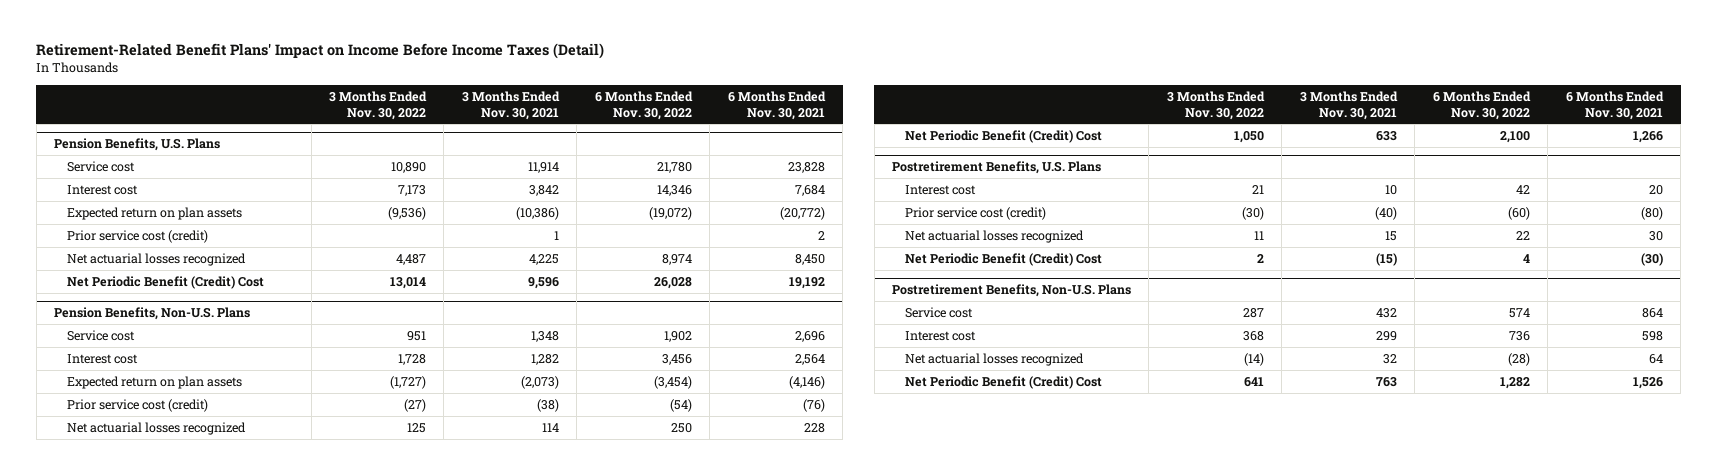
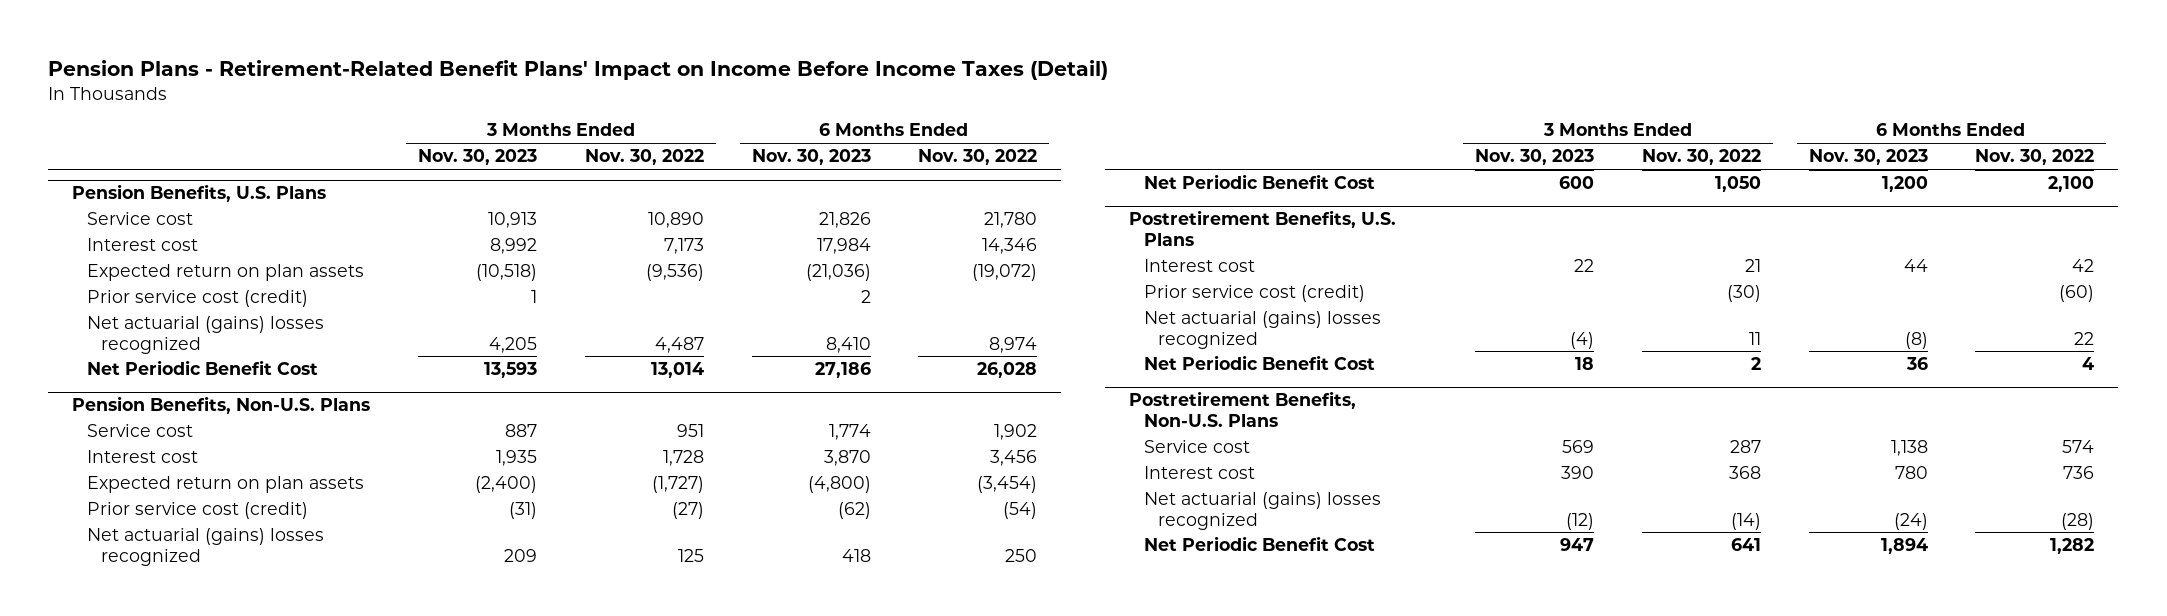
[36,43,605,60] Retirement-Related Benefit Plans' Impact on Income Before Income Taxes (Detail) -> [48,59,1109,80] Pension Plans - Retirement-Related Benefit Plans' Impact on Income Before Income Taxes (Detail)
[461,90,560,120] 3 Months Ended Nov. 30, 2021 -> none
[727,90,826,120] 6 Months Ended Nov. 30, 2021 -> none
none -> [418,149,538,166] Nov. 30, 2023
none -> [751,149,871,166] Nov. 30, 2023
[67,252,247,266] Net actuarial losses recognized -> [86,316,324,354] Net actuarial (gains) losses recognized
[67,275,265,289] Net Periodic Benefit (Credit) Cost -> [86,360,318,376] Net Periodic Benefit Cost
[67,421,247,435] Net actuarial losses recognized -> [86,528,324,566] Net actuarial (gains) losses recognized
[905,129,1103,143] Net Periodic Benefit (Credit) Cost -> [1143,174,1375,190] Net Periodic Benefit Cost
[905,229,1085,243] Net actuarial losses recognized -> [1143,311,1381,349] Net actuarial (gains) losses recognized
[905,252,1103,266] Net Periodic Benefit (Credit) Cost -> [1143,355,1375,371] Net Periodic Benefit Cost
[905,352,1085,366] Net actuarial losses recognized -> [1143,492,1381,530] Net actuarial (gains) losses recognized
[905,375,1103,389] Net Periodic Benefit (Credit) Cost -> [1143,536,1375,552] Net Periodic Benefit Cost

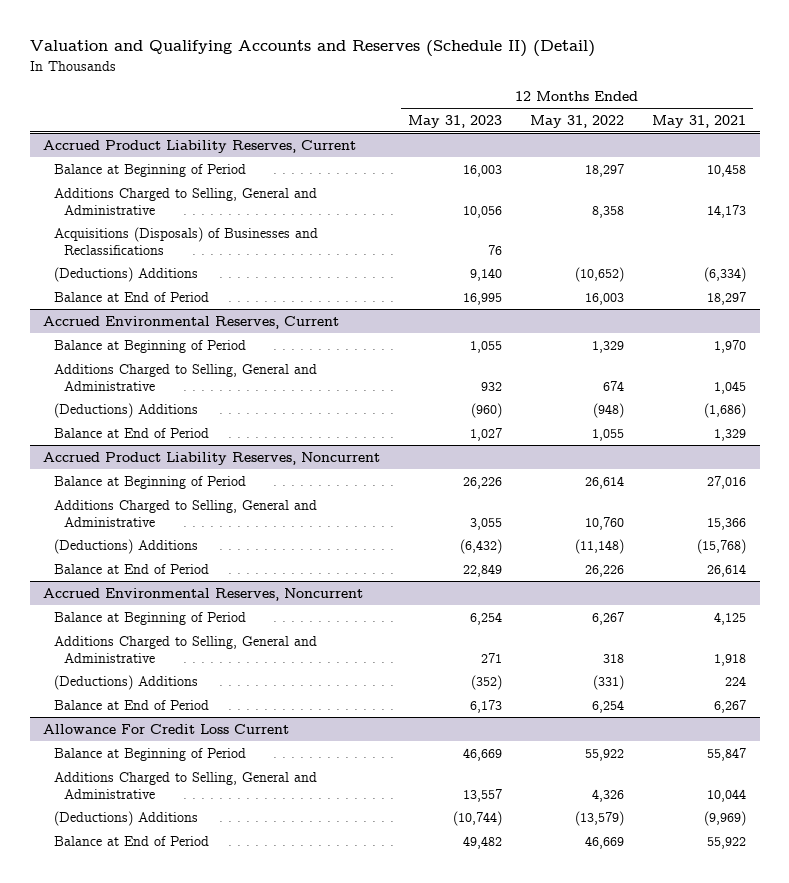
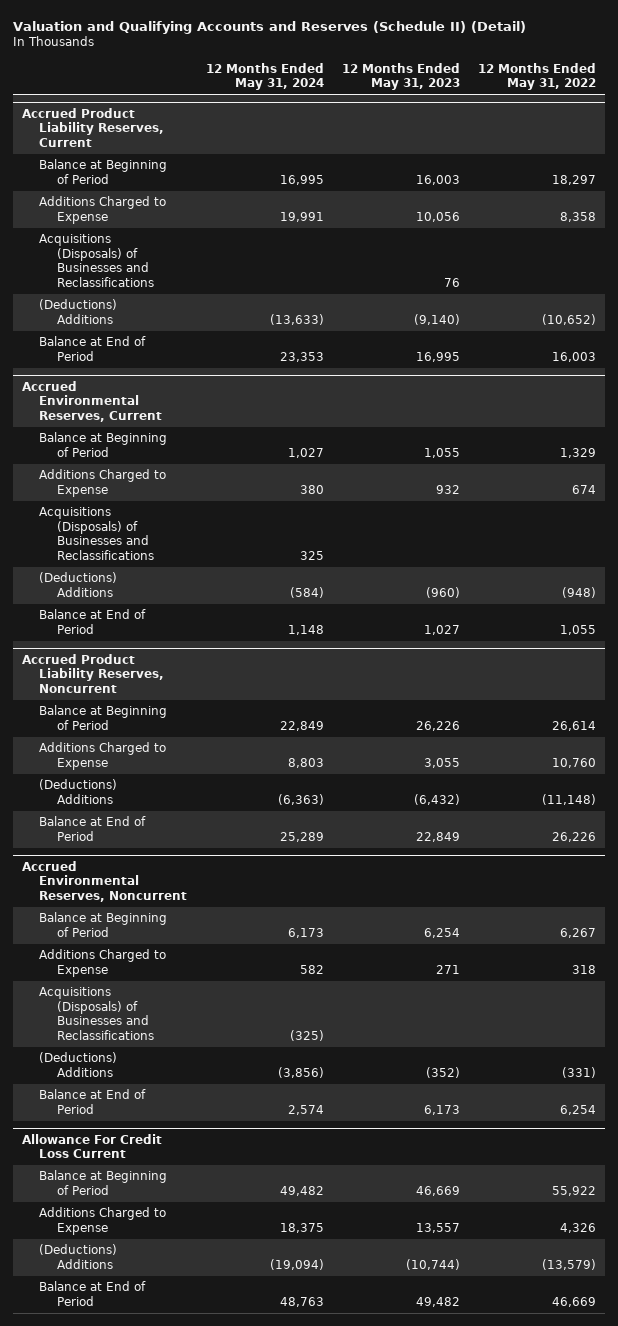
[651,115,746,129] May 31, 2021 -> none
none -> [205,62,324,91] 12 Months Ended May 31, 2024
[53,187,317,215] Additions Charged to Selling, General and Administrative -> [39,196,167,224] Additions Charged to Expense
[470,267,503,281] 9,140 -> [413,313,460,325] (9,140)
[53,363,317,391] Additions Charged to Selling, General and Administrative -> [39,469,167,497] Additions Charged to Expense
none -> [39,507,154,560] Acquisitions (Disposals) of Businesses and Reclassifications
[53,499,317,527] Additions Charged to Selling, General and Administrative -> [39,742,167,770] Additions Charged to Expense
[53,635,317,663] Additions Charged to Selling, General and Administrative -> [39,949,167,977] Additions Charged to Expense
none -> [39,987,154,1040] Acquisitions (Disposals) of Businesses and Reclassifications
[53,771,317,799] Additions Charged to Selling, General and Administrative -> [39,1207,167,1235] Additions Charged to Expense

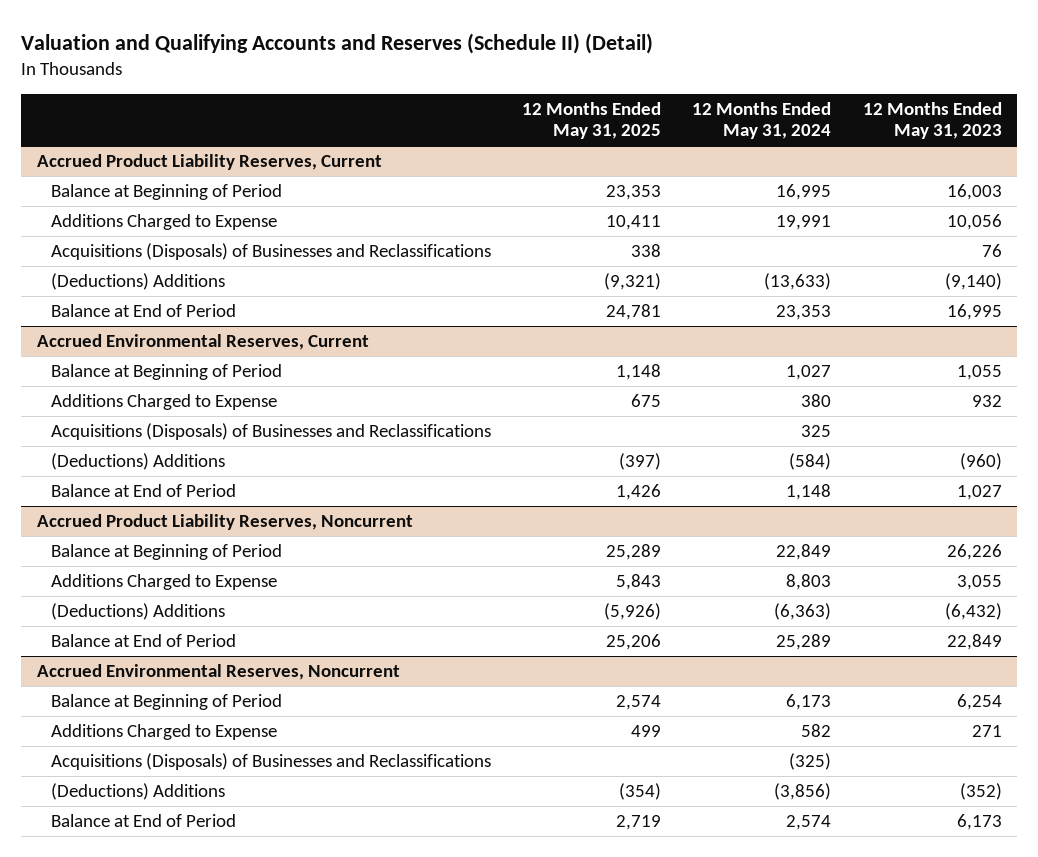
[477,62,596,91] 12 Months Ended May 31, 2022 -> none
none -> [522,101,662,140] 12 Months Ended May 31, 2025
[21,1133,162,1159] Allowance For Credit Loss Current -> none
[39,1170,168,1195] Balance at Beginning of Period -> none
[39,1207,167,1235] Additions Charged to Expense -> none
[39,1244,118,1269] (Deductions) Additions -> none
[39,1281,147,1306] Balance at End of Period -> none

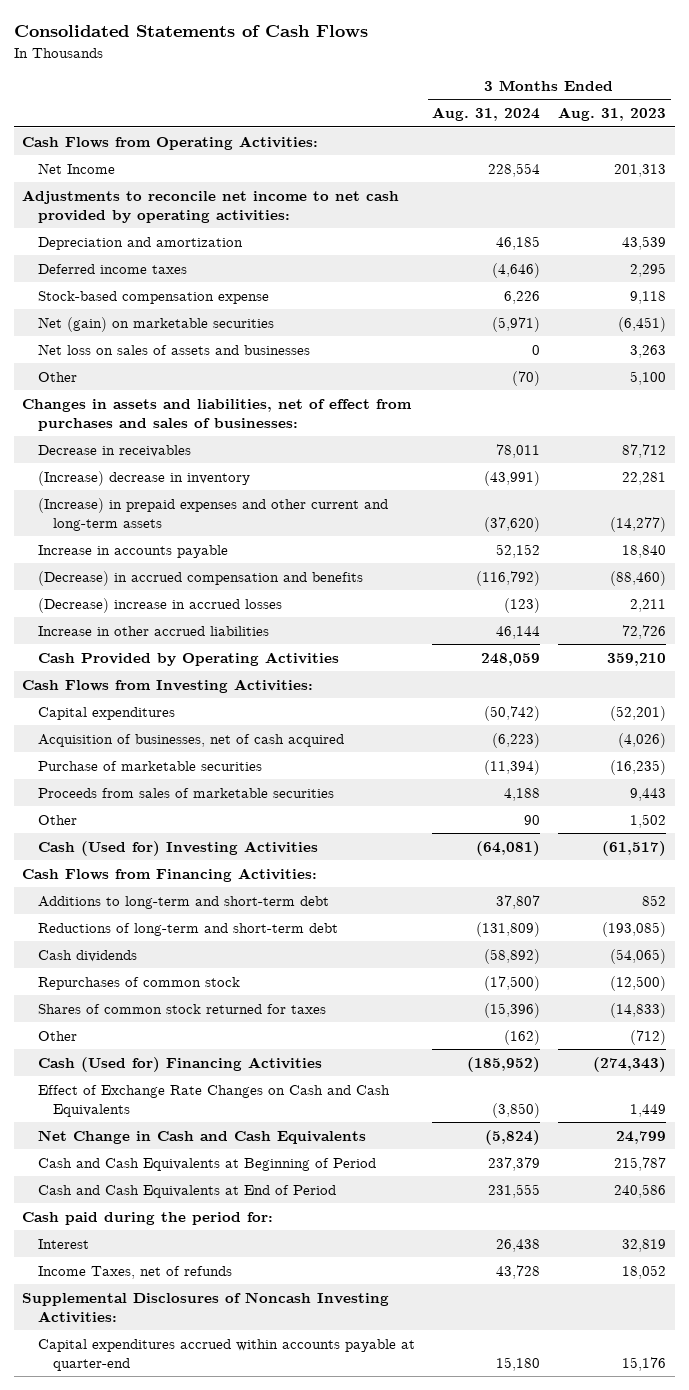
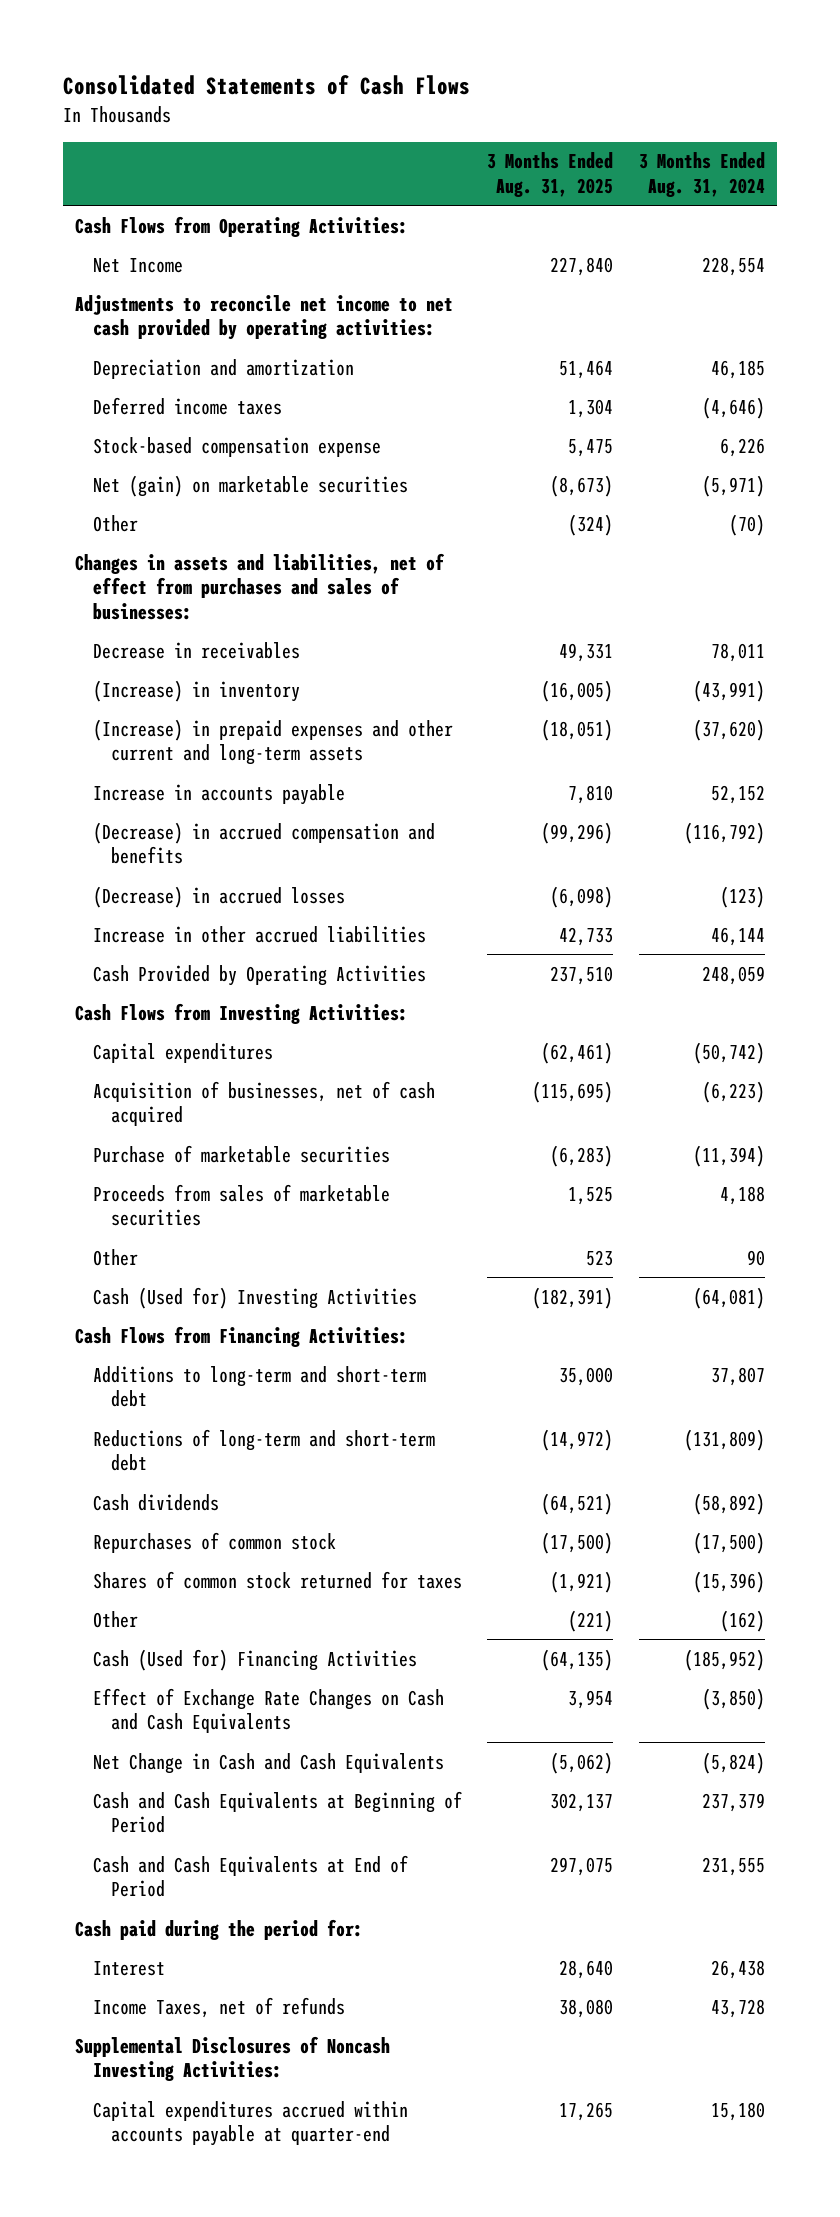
[558,107,667,122] Aug. 31, 2023 -> none
none -> [487,152,614,197] 3 Months Ended Aug. 31, 2025
[37,343,310,355] Net loss on sales of assets and businesses -> none
[37,470,250,486] (Increase) decrease in inventory -> [93,679,301,702] (Increase) in inventory
[37,597,282,613] (Decrease) increase in accrued losses -> [93,885,346,908] (Decrease) in accrued losses

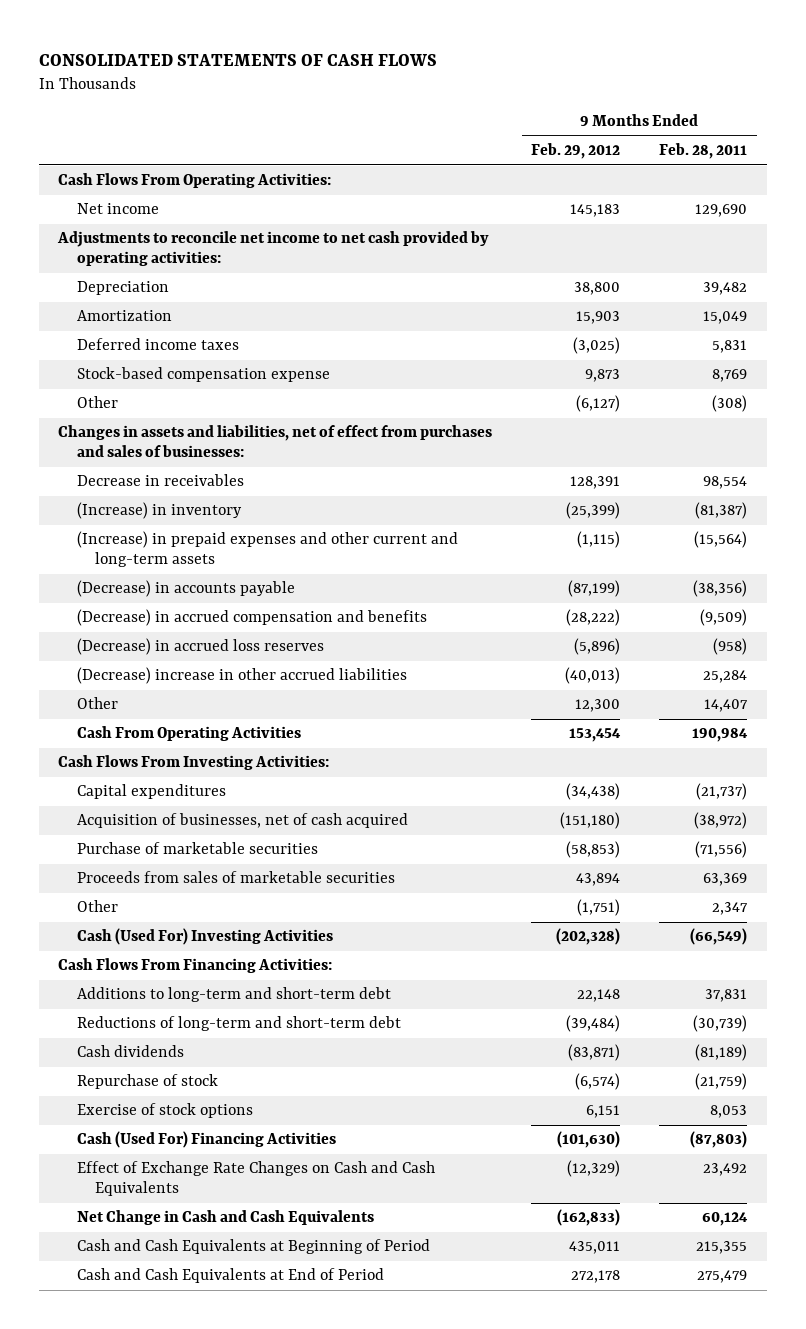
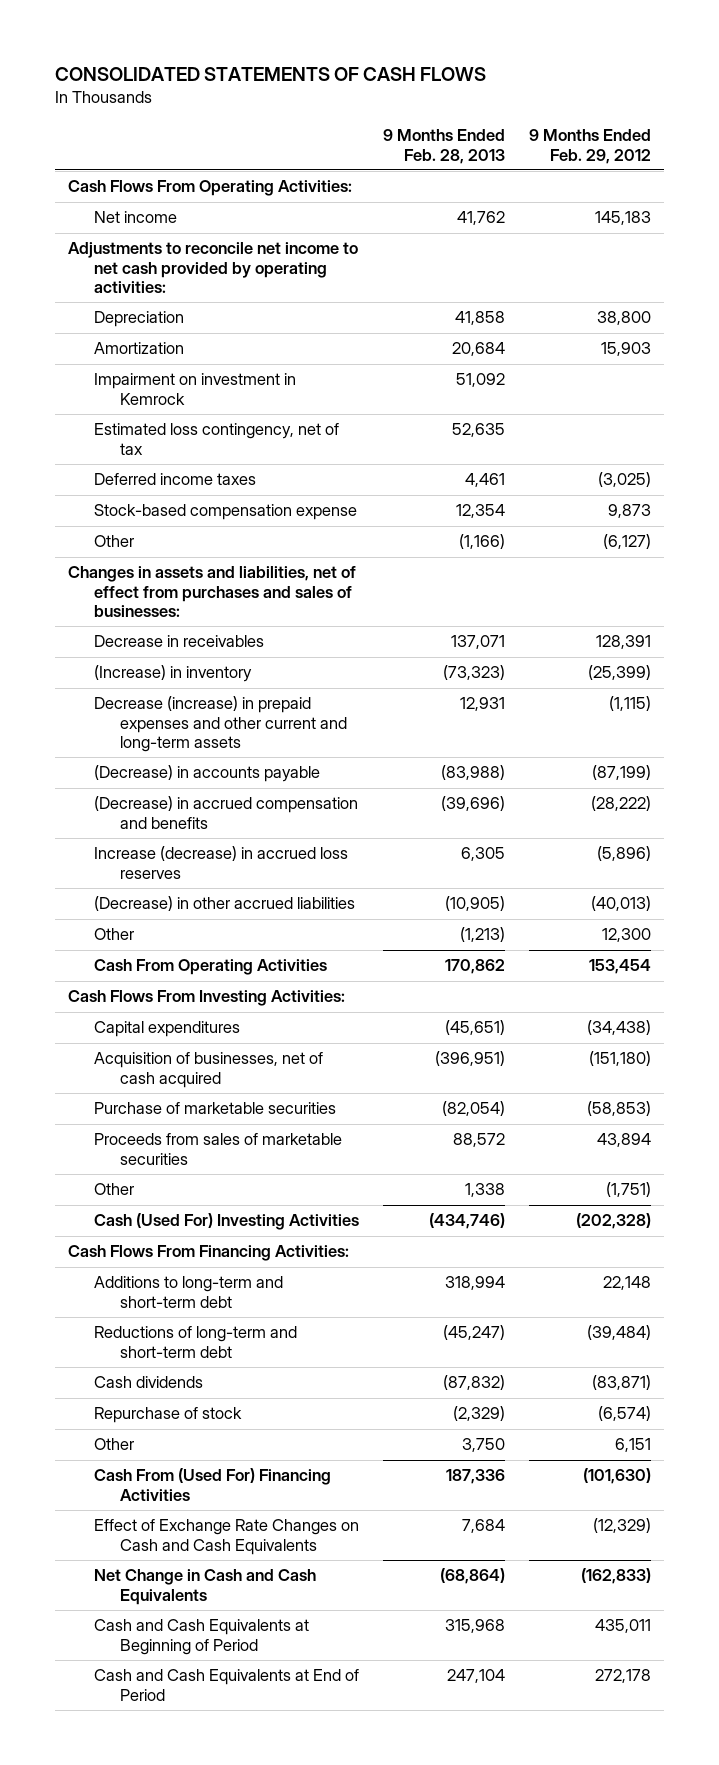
[659,143,748,160] Feb. 28, 2011 -> none
none -> [383,129,506,164] 9 Months Ended Feb. 28, 2013
none -> [93,373,296,405] Impairment on investment in Kemrock
none -> [93,423,339,455] Estimated loss contingency, net of tax
[76,531,458,568] (Increase) in prepaid expenses and other current and long-term assets -> [93,696,347,752] Decrease (increase) in prepaid expenses and other current and long-term assets
[76,638,324,656] (Decrease) in accrued loss reserves -> [93,846,348,879] Increase (decrease) in accrued loss reserves
[76,667,407,685] (Decrease) increase in other accrued liabilities -> [93,896,355,912] (Decrease) in other accrued liabilities
[76,1103,253,1119] Exercise of stock options -> [93,1438,134,1451] Other
[76,1131,336,1149] Cash (Used For) Financing Activities -> [93,1468,331,1501] Cash From (Used For) Financing Activities

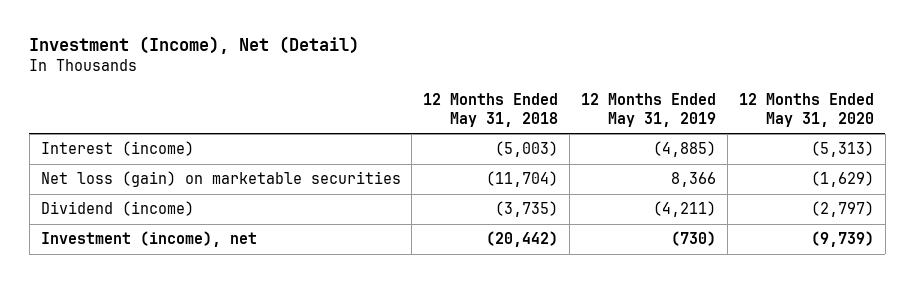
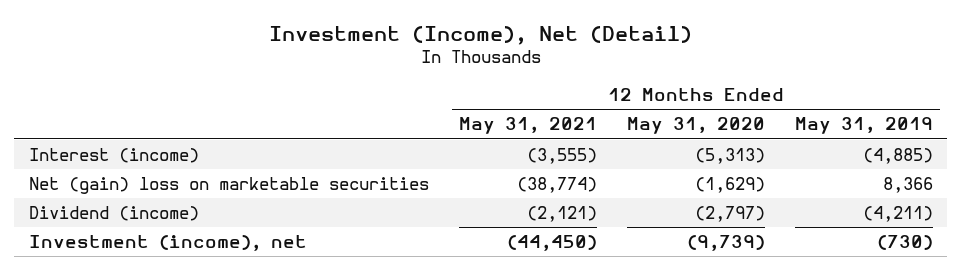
[423,93,559,127] 12 Months Ended May 31, 2018 -> none
none -> [459,117,598,135] May 31, 2021
[40,171,401,188] Net loss (gain) on marketable securities -> [29,177,430,195] Net (gain) loss on marketable securities

